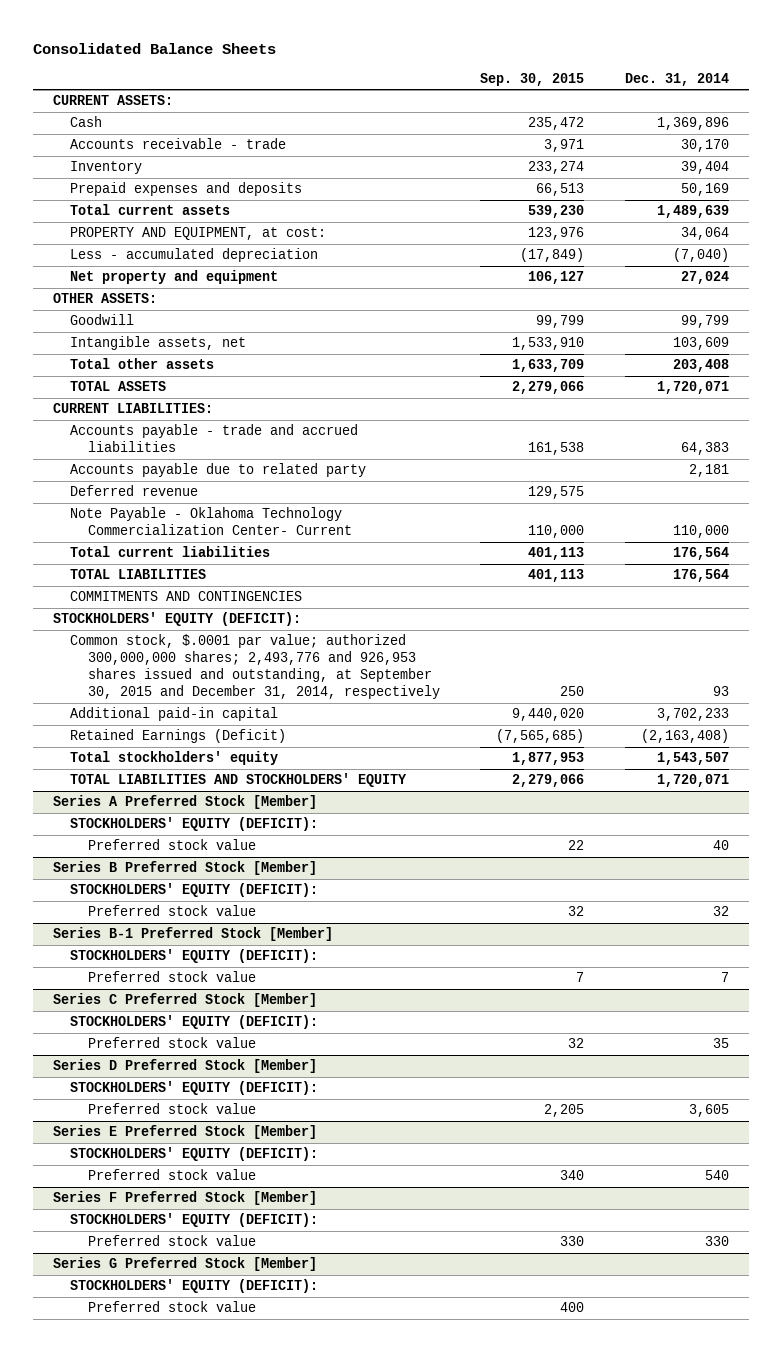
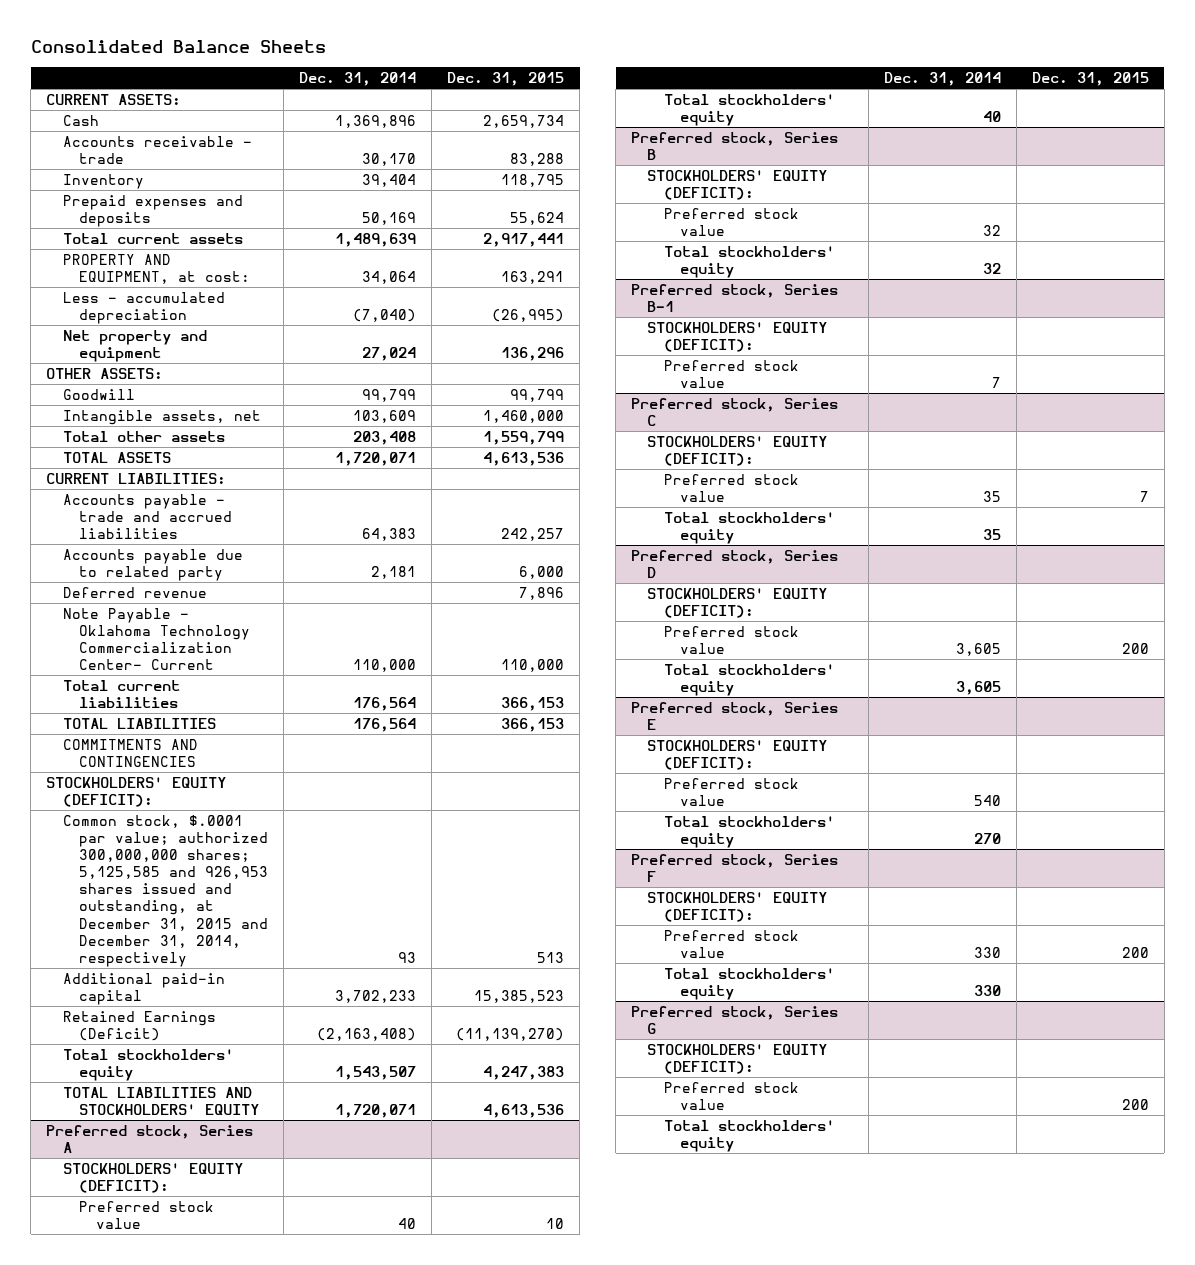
[480,72,585,86] Sep. 30, 2015 -> none
none -> [447,72,565,87] Dec. 31, 2015
[70,634,440,700] Common stock, $.0001 par value; authorized 300,000,000 shares; 2,493,776 and 926,953 shares issued and outstanding, at September 30, 2015 and December 31, 2014, respectively -> [62,814,269,967] Common stock, $.0001 par value; authorized 300,000,000 shares; 5,125,585 and 926,953 shares issued and outstanding, at December 31, 2015 and December 31, 2014, respectively
[52,795,317,810] Series A Preferred Stock [Member] -> [46,1124,254,1153] Preferred stock, Series A
none -> [663,93,835,126] Total stockholders' equity
[52,861,317,876] Series B Preferred Stock [Member] -> [631,131,839,160] Preferred stock, Series B
none -> [663,245,835,278] Total stockholders' equity
[52,927,333,942] Series B-1 Preferred Stock [Member] -> [631,283,839,312] Preferred stock, Series B-1
[52,993,317,1008] Series C Preferred Stock [Member] -> [631,397,839,426] Preferred stock, Series C
none -> [663,511,835,544] Total stockholders' equity
[52,1059,317,1074] Series D Preferred Stock [Member] -> [631,549,839,578] Preferred stock, Series D
none -> [663,663,835,696] Total stockholders' equity
[52,1125,317,1140] Series E Preferred Stock [Member] -> [631,701,839,730] Preferred stock, Series E
none -> [663,815,835,848] Total stockholders' equity
[52,1191,317,1206] Series F Preferred Stock [Member] -> [631,853,839,882] Preferred stock, Series F
none -> [663,967,835,1000] Total stockholders' equity
[52,1257,317,1272] Series G Preferred Stock [Member] -> [631,1005,839,1034] Preferred stock, Series G
none -> [663,1119,835,1152] Total stockholders' equity

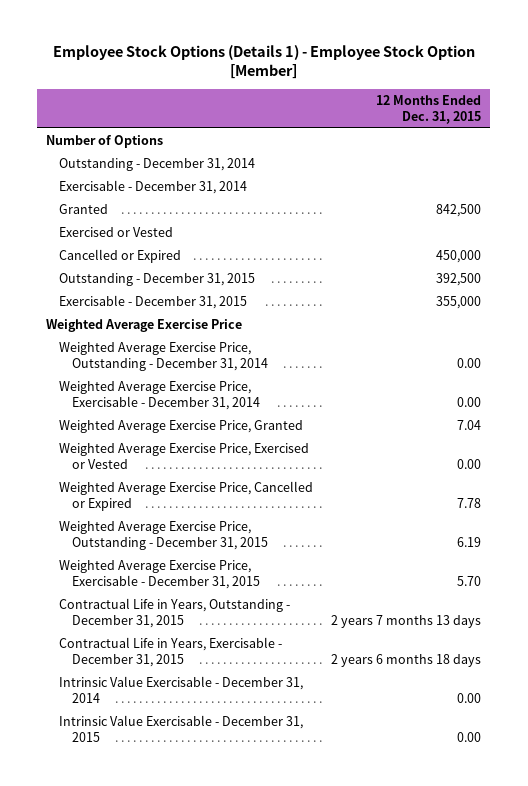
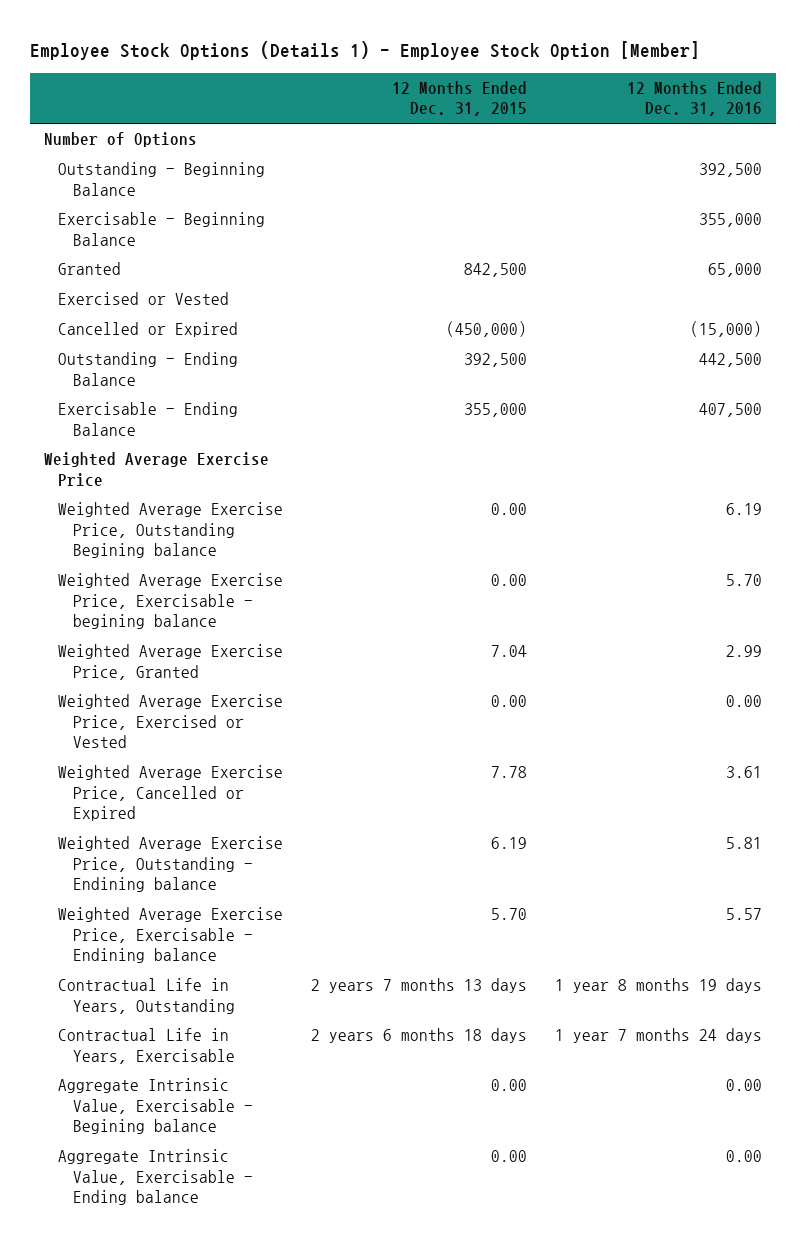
none -> [627,81,763,117] 12 Months Ended Dec. 31, 2016
[59,158,256,172] Outstanding - December 31, 2014 -> [58,162,266,196] Outstanding - Beginning Balance
[59,180,248,195] Exercisable - December 31, 2014 -> [58,212,266,246] Exercisable - Beginning Balance
[436,250,482,264] 450,000 -> [446,321,528,338] (450,000)
[59,273,256,287] Outstanding - December 31, 2015 -> [58,352,239,386] Outstanding - Ending Balance
[59,295,248,310] Exercisable - December 31, 2015 -> [58,402,239,436] Exercisable - Ending Balance
[59,342,269,371] Weighted Average Exercise Price, Outstanding - December 31, 2014 -> [58,502,284,559] Weighted Average Exercise Price, Outstanding Begining balance
[59,381,261,410] Weighted Average Exercise Price, Exercisable - December 31, 2014 -> [58,573,284,630] Weighted Average Exercise Price, Exercisable - begining balance
[59,521,269,550] Weighted Average Exercise Price, Outstanding - December 31, 2015 -> [58,836,284,893] Weighted Average Exercise Price, Outstanding - Endining balance
[59,560,261,589] Weighted Average Exercise Price, Exercisable - December 31, 2015 -> [58,907,284,964] Weighted Average Exercise Price, Exercisable - Endining balance
[59,598,291,628] Contractual Life in Years, Outstanding - December 31, 2015 -> [58,978,235,1014] Contractual Life in Years, Outstanding
[59,637,283,667] Contractual Life in Years, Exercisable - December 31, 2015 -> [58,1028,235,1064] Contractual Life in Years, Exercisable
[59,676,304,703] Intrinsic Value Exercisable - December 31, 2014 -> [58,1078,253,1135] Aggregate Intrinsic Value, Exercisable - Begining balance
[59,715,304,742] Intrinsic Value Exercisable - December 31, 2015 -> [58,1149,253,1206] Aggregate Intrinsic Value, Exercisable - Ending balance

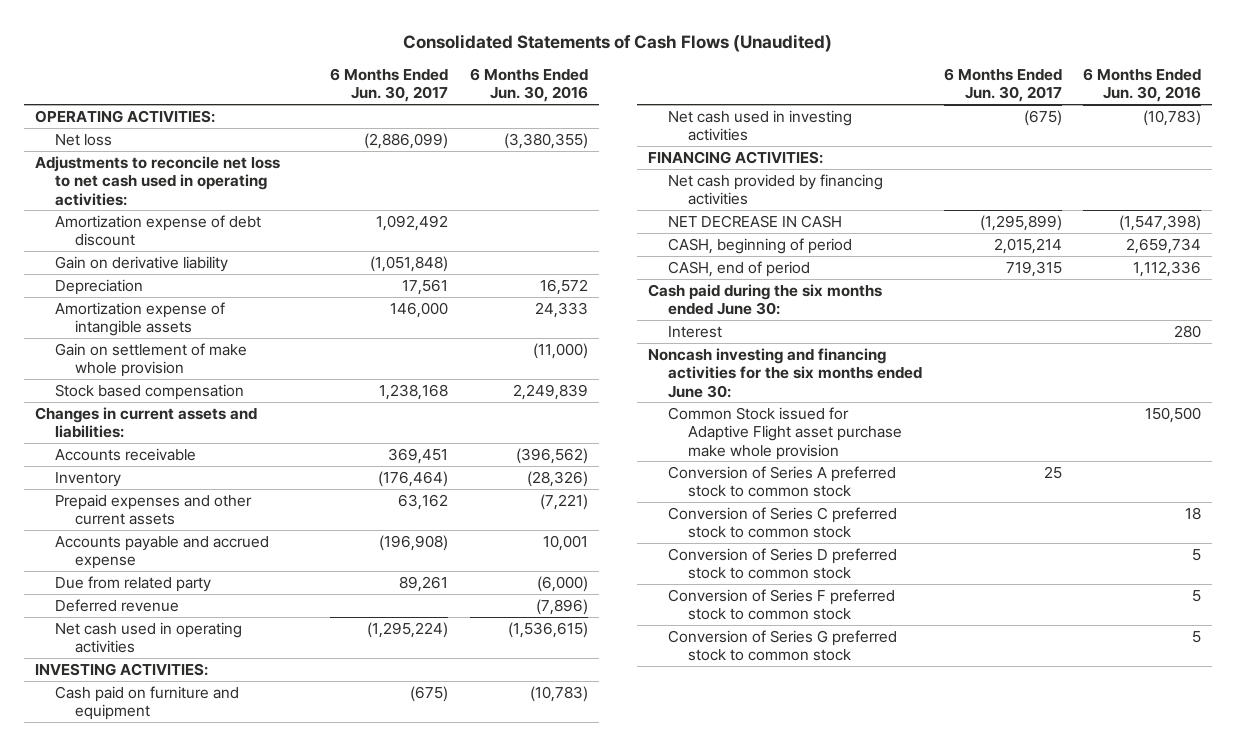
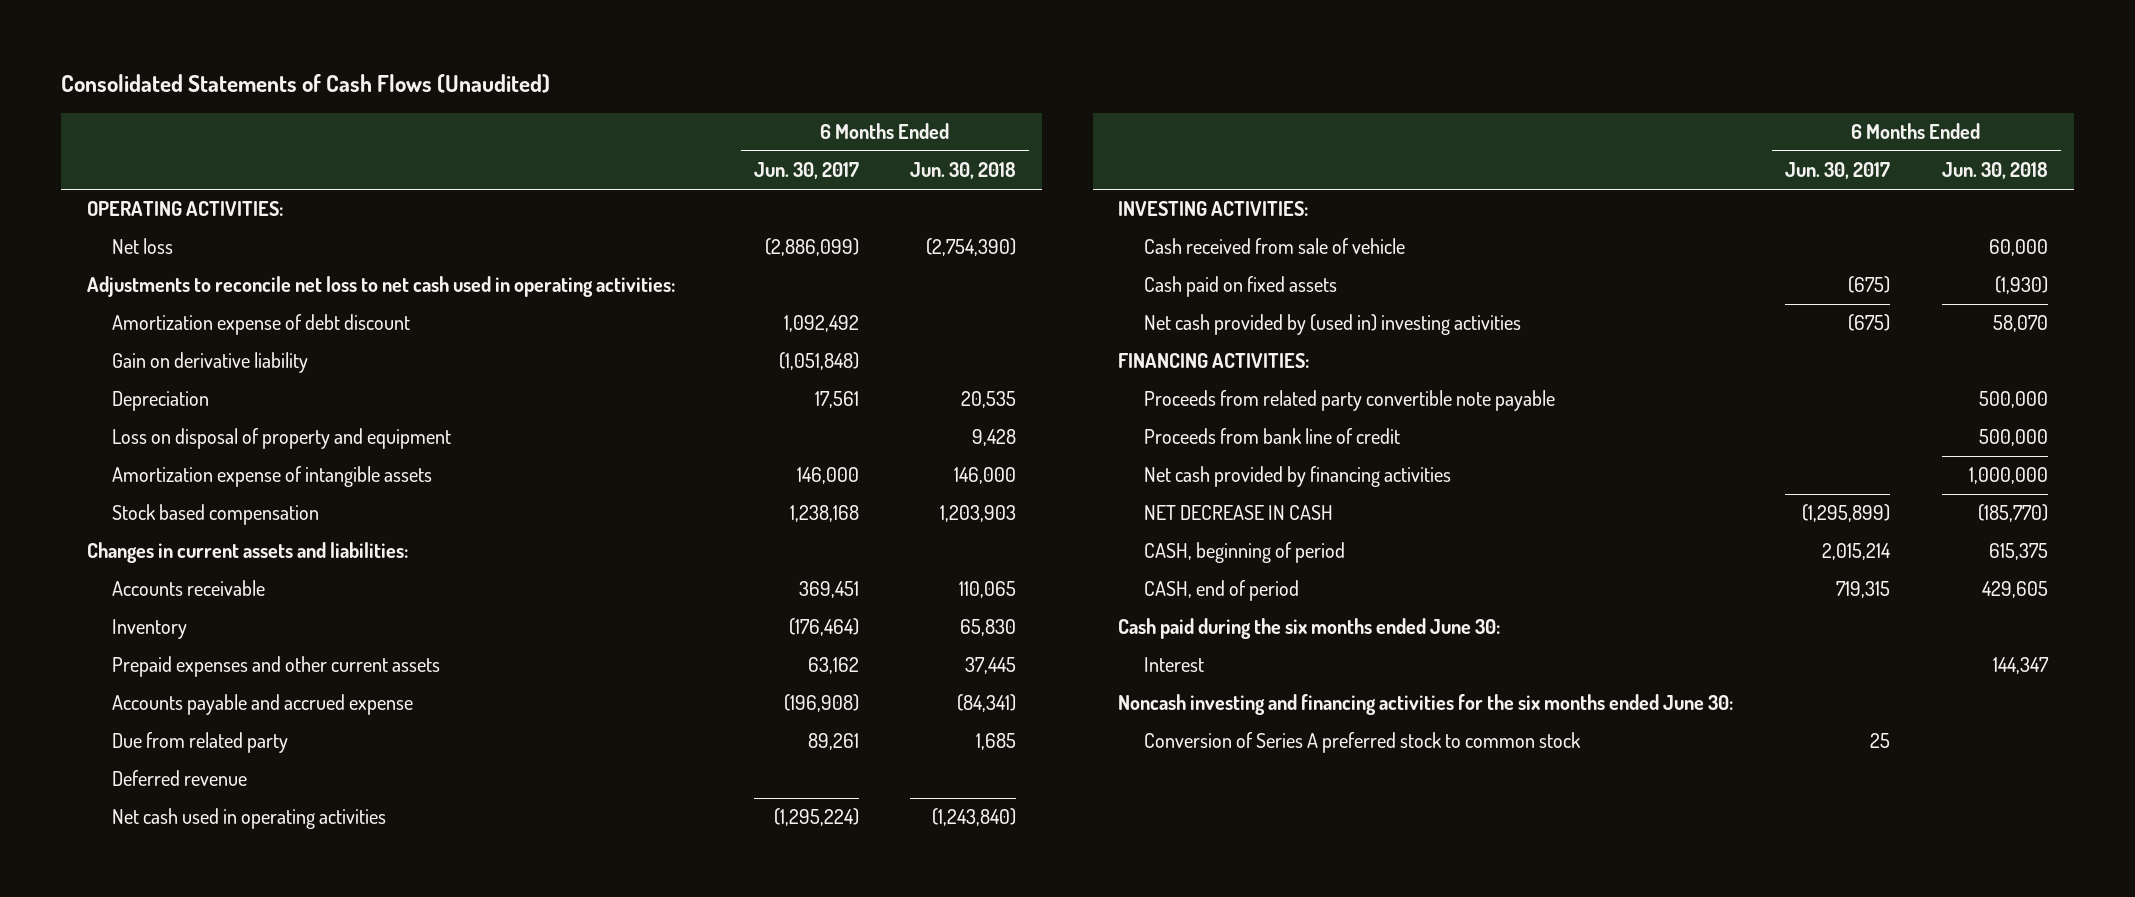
[469,68,588,103] 6 Months Ended Jun. 30, 2016 -> none
none -> [910,162,1017,180] Jun. 30, 2018
none -> [112,428,452,450] Loss on disposal of property and equipment
[54,342,247,378] Gain on settlement of make whole provision -> none
none -> [1143,238,1405,255] Cash received from sale of vehicle
[54,685,239,721] Cash paid on furniture and equipment -> [1143,276,1337,298] Cash paid on fixed assets
[668,109,853,142] Net cash used in investing activities -> [1143,314,1521,336] Net cash provided by (used in) investing activities
none -> [1143,390,1555,412] Proceeds from related party convertible note payable
none -> [1143,428,1400,445] Proceeds from bank line of credit
[668,406,903,460] Common Stock issued for Adaptive Flight asset purchase make whole provision -> none
[668,506,898,539] Conversion of Series C preferred stock to common stock -> none
[668,547,898,580] Conversion of Series D preferred stock to common stock -> none
[668,588,896,621] Conversion of Series F preferred stock to common stock -> none
[668,629,898,662] Conversion of Series G preferred stock to common stock -> none

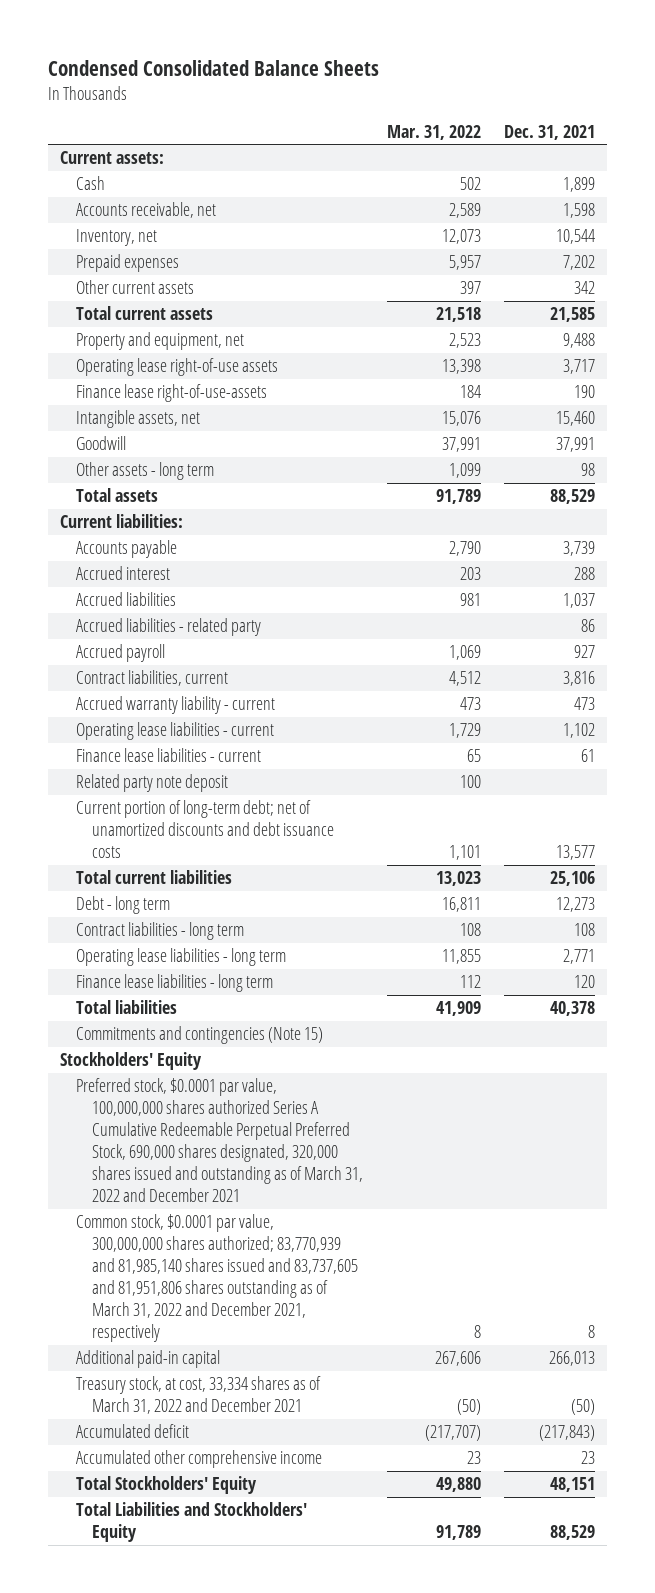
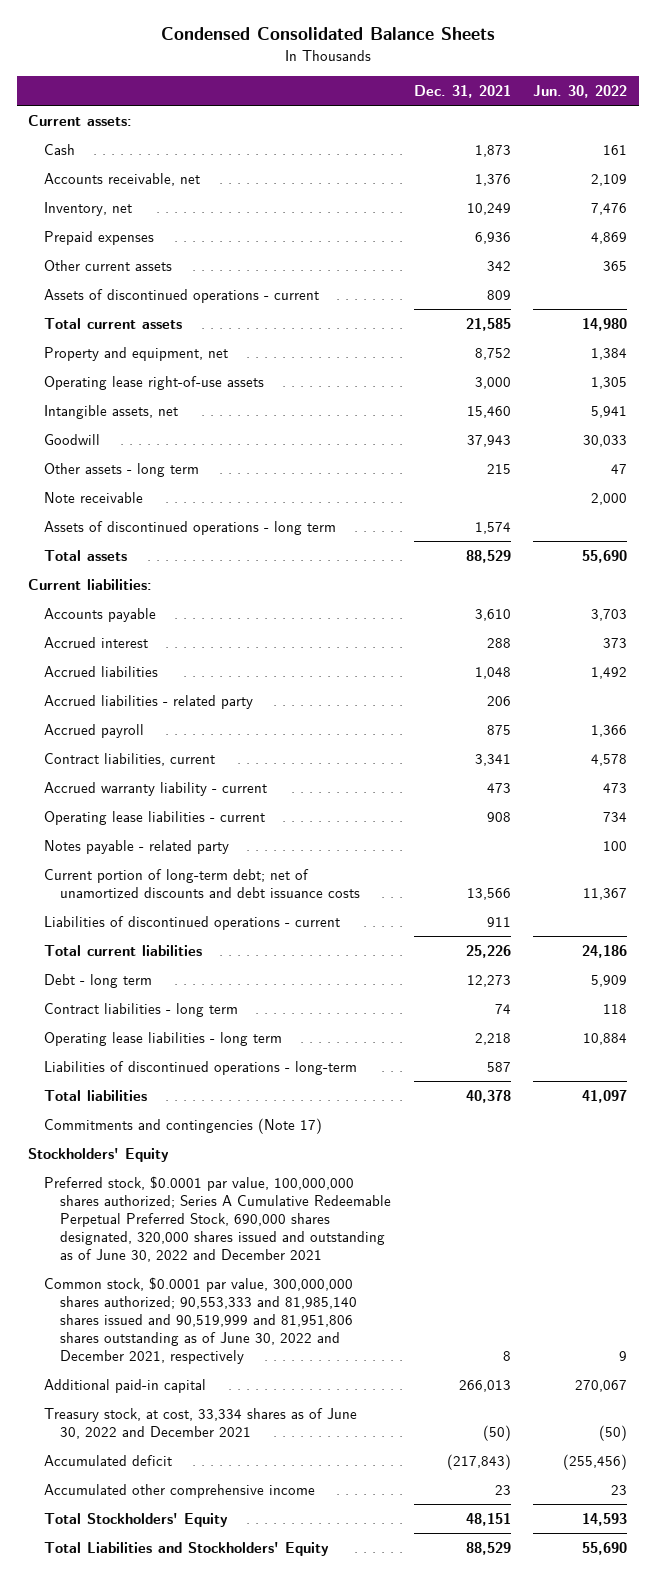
[386,124,481,140] Mar. 31, 2022 -> none
none -> [533,84,628,98] Jun. 30, 2022
[563,177,596,193] 1,899 -> [474,145,511,158] 1,873
[563,203,596,219] 1,598 -> [474,174,511,187] 1,376
[556,229,596,245] 10,544 -> [466,203,511,216] 10,249
[563,255,596,271] 7,202 -> [474,232,511,245] 6,936
none -> [44,289,320,304] Assets of discontinued operations - current
[75,384,267,403] Finance lease right-of-use-assets -> none
[563,333,596,349] 9,488 -> [474,348,511,361] 8,752
[563,359,596,375] 3,717 -> [474,377,511,390] 3,000
[556,437,596,453] 37,991 -> [466,435,511,448] 37,943
[581,463,596,477] 98 -> [486,464,511,475] 215
none -> [44,492,144,504] Note receivable
none -> [44,521,337,536] Assets of discontinued operations - long term
[563,541,596,557] 3,739 -> [474,609,511,622] 3,610
[563,593,596,609] 1,037 -> [474,667,511,680] 1,048
[581,619,596,633] 86 -> [486,696,511,707] 206
[574,645,596,659] 927 -> [486,725,511,736] 875
[563,671,596,687] 3,816 -> [474,754,511,767] 3,341
[75,748,261,763] Finance lease liabilities - current -> none
[75,774,228,793] Related party note deposit -> none
[563,723,596,739] 1,102 -> [486,812,511,823] 908
none -> [44,840,230,855] Notes payable - related party
[556,845,596,861] 13,577 -> [466,887,511,900] 13,566
none -> [44,916,341,931] Liabilities of discontinued operations - current
[550,871,596,887] 25,106 -> [465,945,511,959] 25,226
[75,974,273,993] Finance lease liabilities - long term -> none
[574,923,596,937] 108 -> [494,1004,511,1015] 74
[563,949,596,965] 2,771 -> [474,1033,511,1046] 2,218
none -> [44,1061,358,1076] Liabilities of discontinued operations - long-term
[75,1026,323,1045] Commitments and contingencies (Note 15) -> [44,1118,323,1135] Commitments and contingencies (Note 17)
[75,1078,364,1202] Preferred stock, $0.0001 par value, 100,000,000 shares authorized Series A Cumulative Redeemable Perpetual Preferred Stock, 690,000 shares designated, 320,000 shares issued and outstanding as of March 31, 2022 and December 2021 -> [44,1176,392,1262] Preferred stock, $0.0001 par value, 100,000,000 shares authorized; Series A Cumulative Redeemable Perpetual Preferred Stock, 690,000 shares designated, 320,000 shares issued and outstanding as of June 30, 2022 and December 2021
[75,1214,359,1342] Common stock, $0.0001 par value, 300,000,000 shares authorized; 83,770,939 and 81,985,140 shares issued and 83,737,605 and 81,951,806 shares outstanding as of March 31, 2022 and December 2021, respectively -> [44,1277,358,1364] Common stock, $0.0001 par value, 300,000,000 shares authorized; 90,553,333 and 81,985,140 shares issued and 90,519,999 and 81,951,806 shares outstanding as of June 30, 2022 and December 2021, respectively
[75,1376,321,1415] Treasury stock, at cost, 33,334 shares as of March 31, 2022 and December 2021 -> [44,1408,358,1439] Treasury stock, at cost, 33,334 shares as of June 30, 2022 and December 2021

